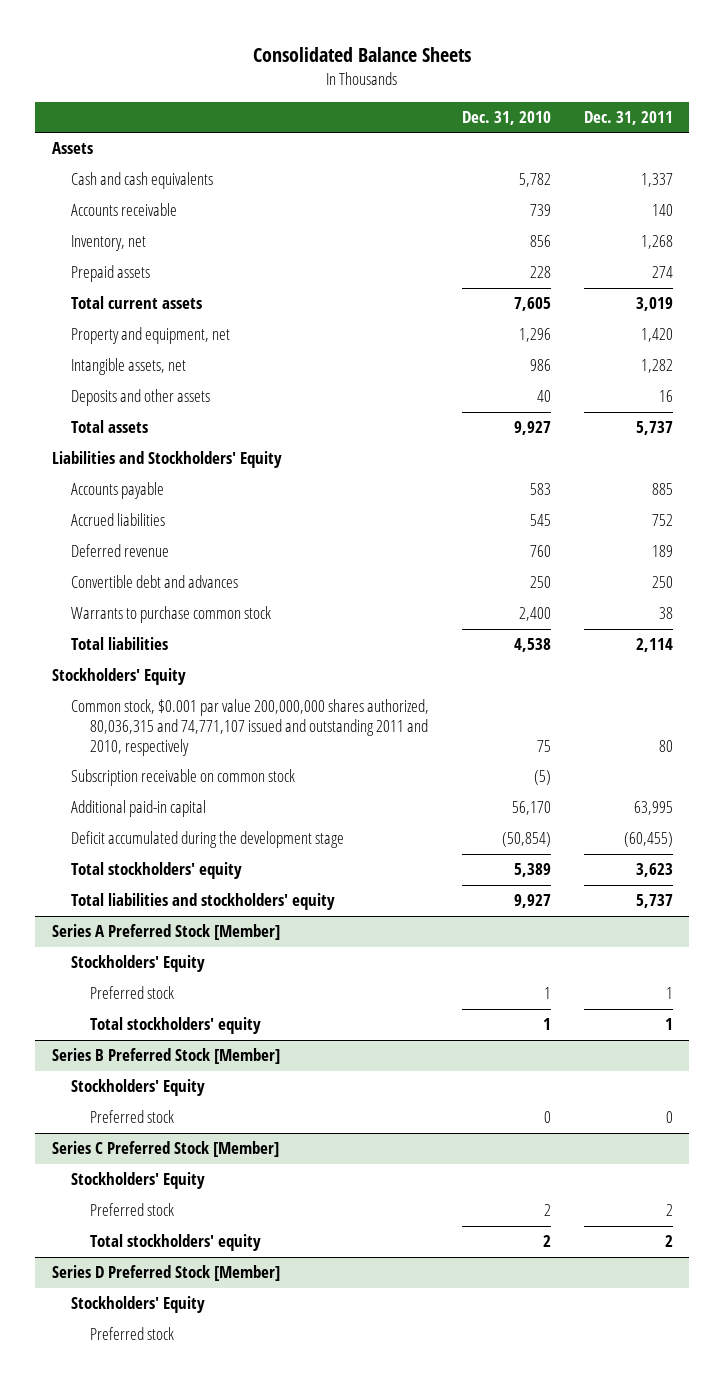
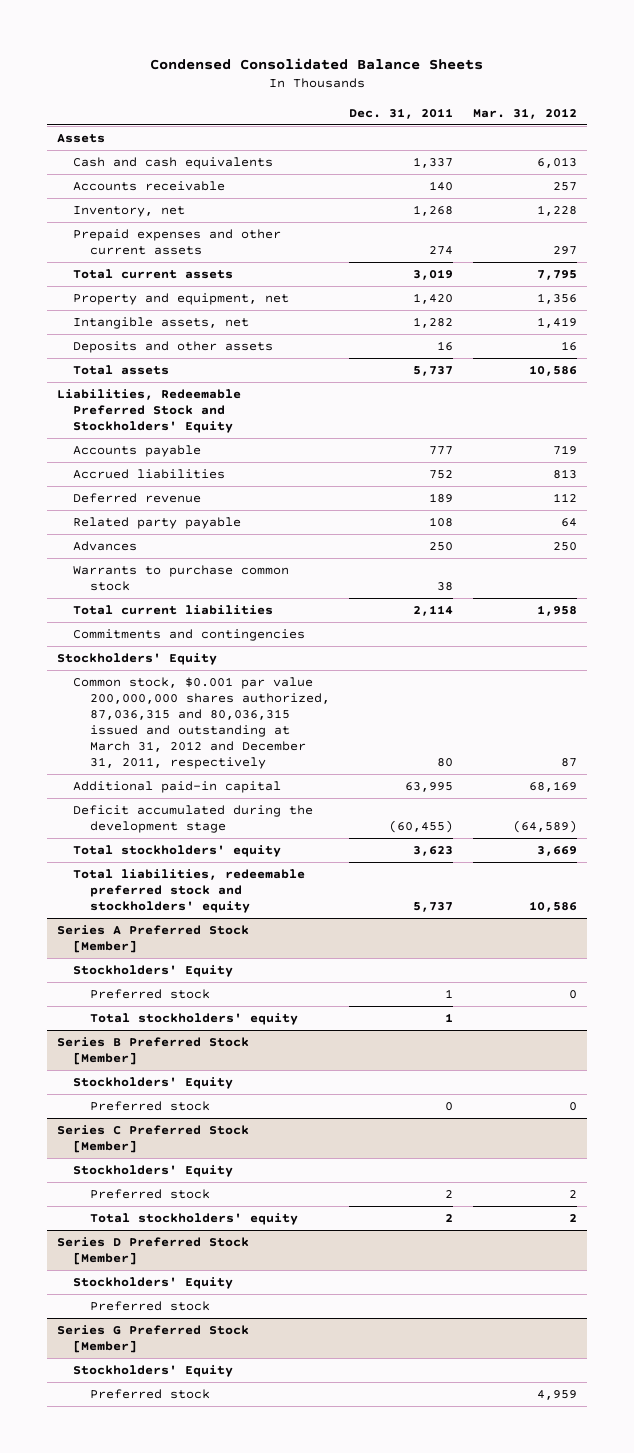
[253,46,472,62] Consolidated Balance Sheets -> [150,57,484,70] Condensed Consolidated Balance Sheets
[461,111,551,126] Dec. 31, 2010 -> none
none -> [472,107,577,119] Mar. 31, 2012
[71,265,151,283] Prepaid assets -> [73,228,282,255] Prepaid expenses and other current assets
[51,451,282,469] Liabilities and Stockholders' Equity -> [57,388,242,433] Liabilities, Redeemable Preferred Stock and Stockholders' Equity
[651,483,673,496] 885 -> [429,445,454,455] 777
none -> [73,516,242,529] Related party payable
[71,575,239,589] Convertible debt and advances -> [73,540,138,551] Advances
[71,637,169,651] Total liabilities -> [73,604,274,615] Total current liabilities
none -> [73,628,306,641] Commitments and contingencies
[71,769,296,787] Subscription receivable on common stock -> none
[71,699,430,757] Common stock, $0.001 par value 200,000,000 shares authorized, 80,036,315 and 74,771,107 issued and outstanding 2011 and 2010, respectively -> [73,676,330,769] Common stock, $0.001 par value 200,000,000 shares authorized, 87,036,315 and 80,036,315 issued and outstanding at March 31, 2012 and December 31, 2011, respectively
[71,893,336,911] Total liabilities and stockholders' equity -> [73,868,306,913] Total liabilities, redeemable preferred stock and stockholders' equity
none -> [57,1324,250,1353] Series G Preferred Stock [Member]
none -> [73,1364,234,1377] Stockholders' Equity
none -> [89,1388,210,1399] Preferred stock

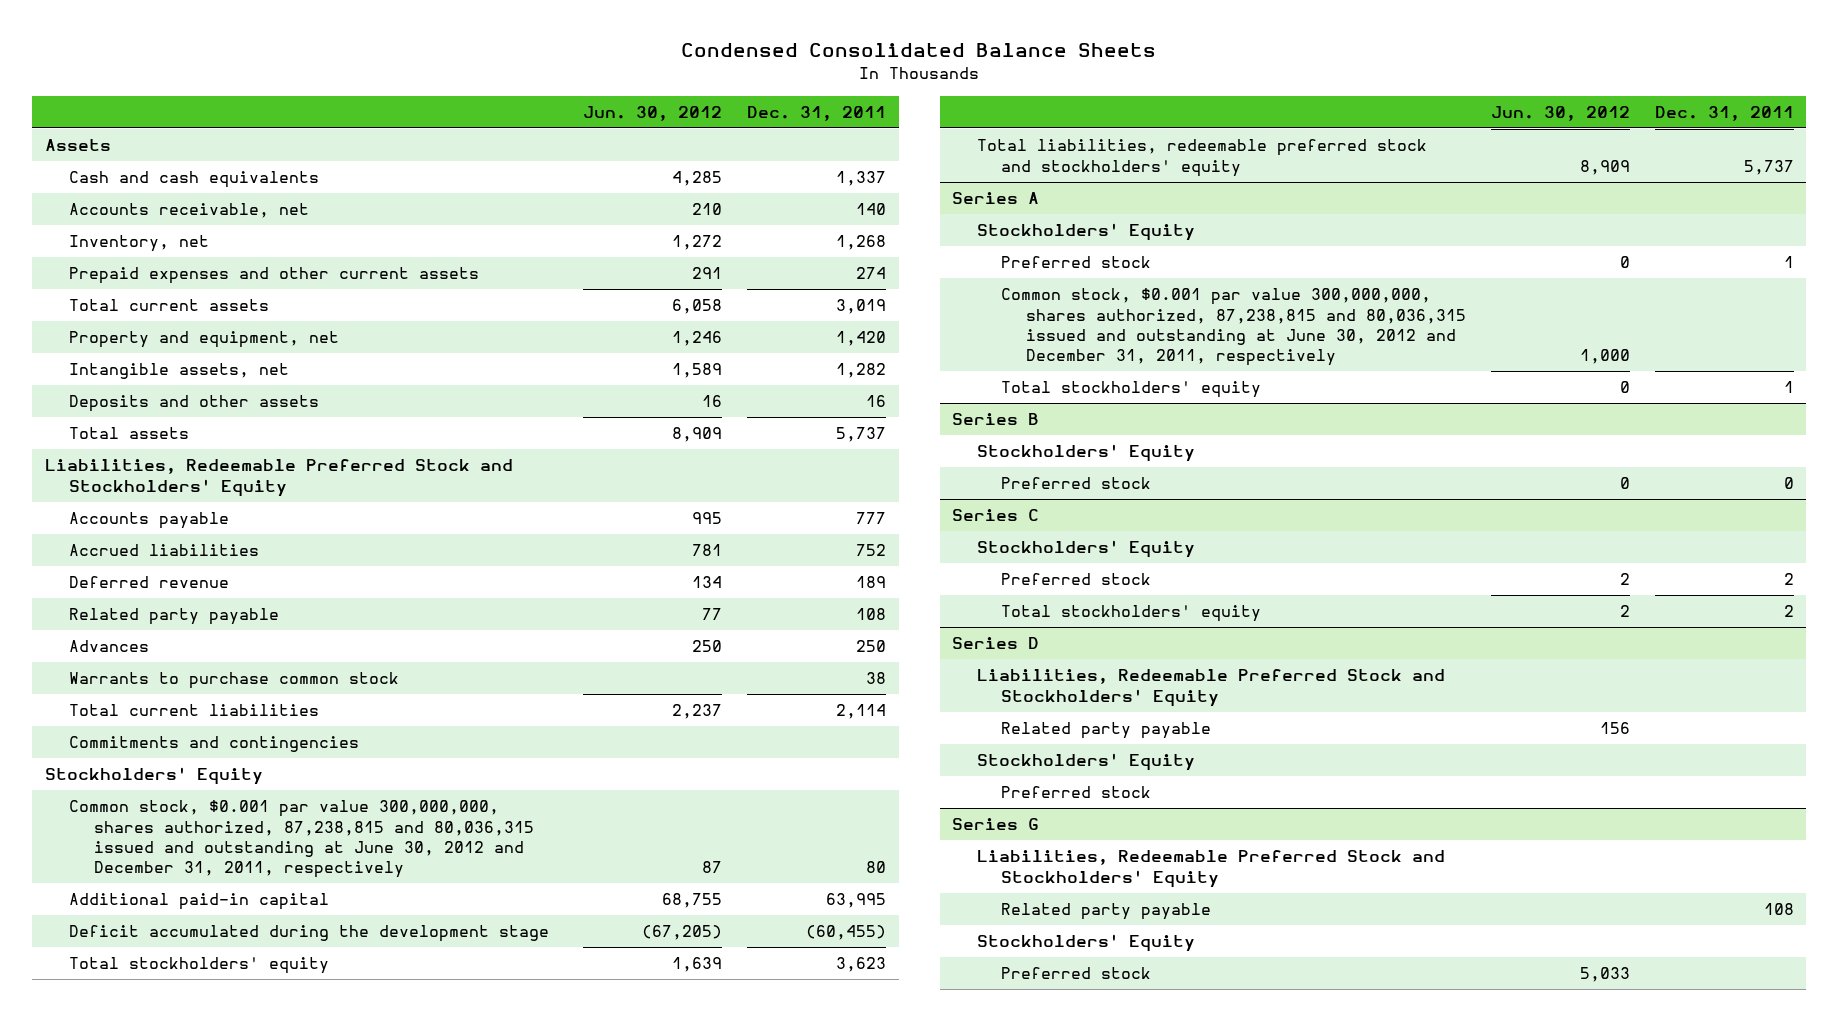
[472,107,577,119] Mar. 31, 2012 -> none
none -> [583,105,723,121] Jun. 30, 2012
[73,180,226,191] Accounts receivable -> [69,203,310,219] Accounts receivable, net
[73,676,330,769] Common stock, $0.001 par value 200,000,000 shares authorized, 87,036,315 and 80,036,315 issued and outstanding at March 31, 2012 and December 31, 2011, respectively -> [69,800,534,879] Common stock, $0.001 par value 300,000,000, shares authorized, 87,238,815 and 80,036,315 issued and outstanding at June 30, 2012 and December 31, 2011, respectively
[57,924,250,953] Series A Preferred Stock [Member] -> none
none -> [952,192,1040,205] Series A
none -> [1001,288,1466,367] Common stock, $0.001 par value 300,000,000, shares authorized, 87,238,815 and 80,036,315 issued and outstanding at June 30, 2012 and December 31, 2011, respectively
[57,1036,250,1065] Series B Preferred Stock [Member] -> none
none -> [952,413,1040,426] Series B
[57,1124,250,1153] Series C Preferred Stock [Member] -> none
none -> [952,509,1040,522] Series C
[57,1236,250,1265] Series D Preferred Stock [Member] -> none
none -> [952,637,1040,650] Series D
none -> [976,669,1445,707] Liabilities, Redeemable Preferred Stock and Stockholders' Equity
none -> [1001,722,1212,740] Related party payable
[57,1324,250,1353] Series G Preferred Stock [Member] -> none
none -> [952,818,1040,831] Series G
none -> [976,850,1445,888] Liabilities, Redeemable Preferred Stock and Stockholders' Equity
none -> [1001,903,1212,921] Related party payable

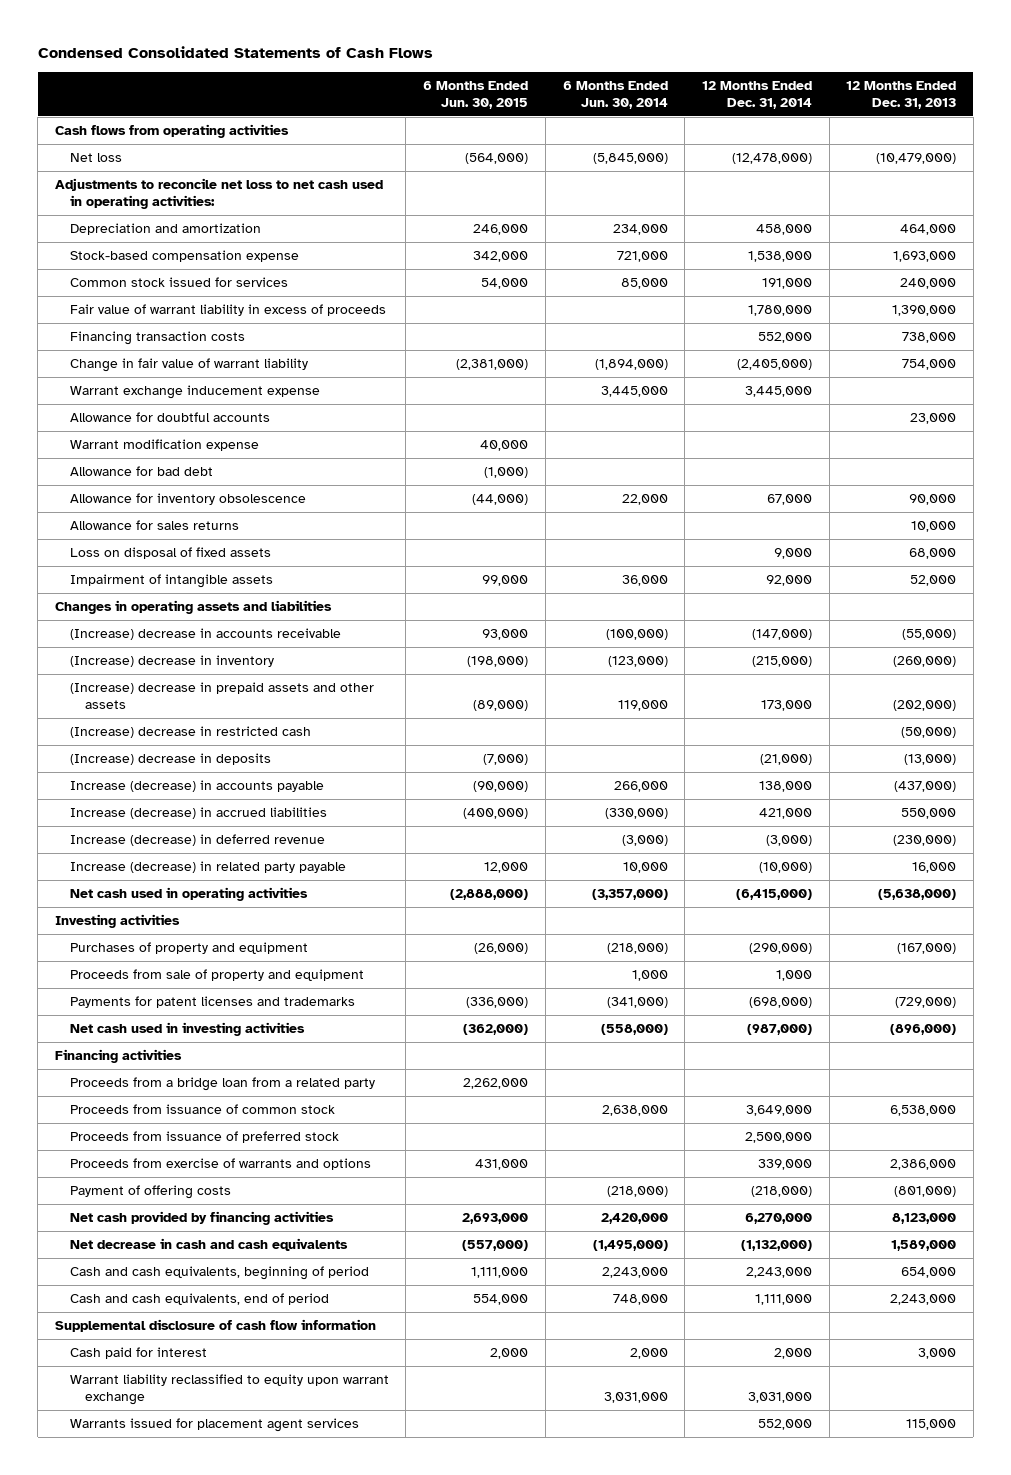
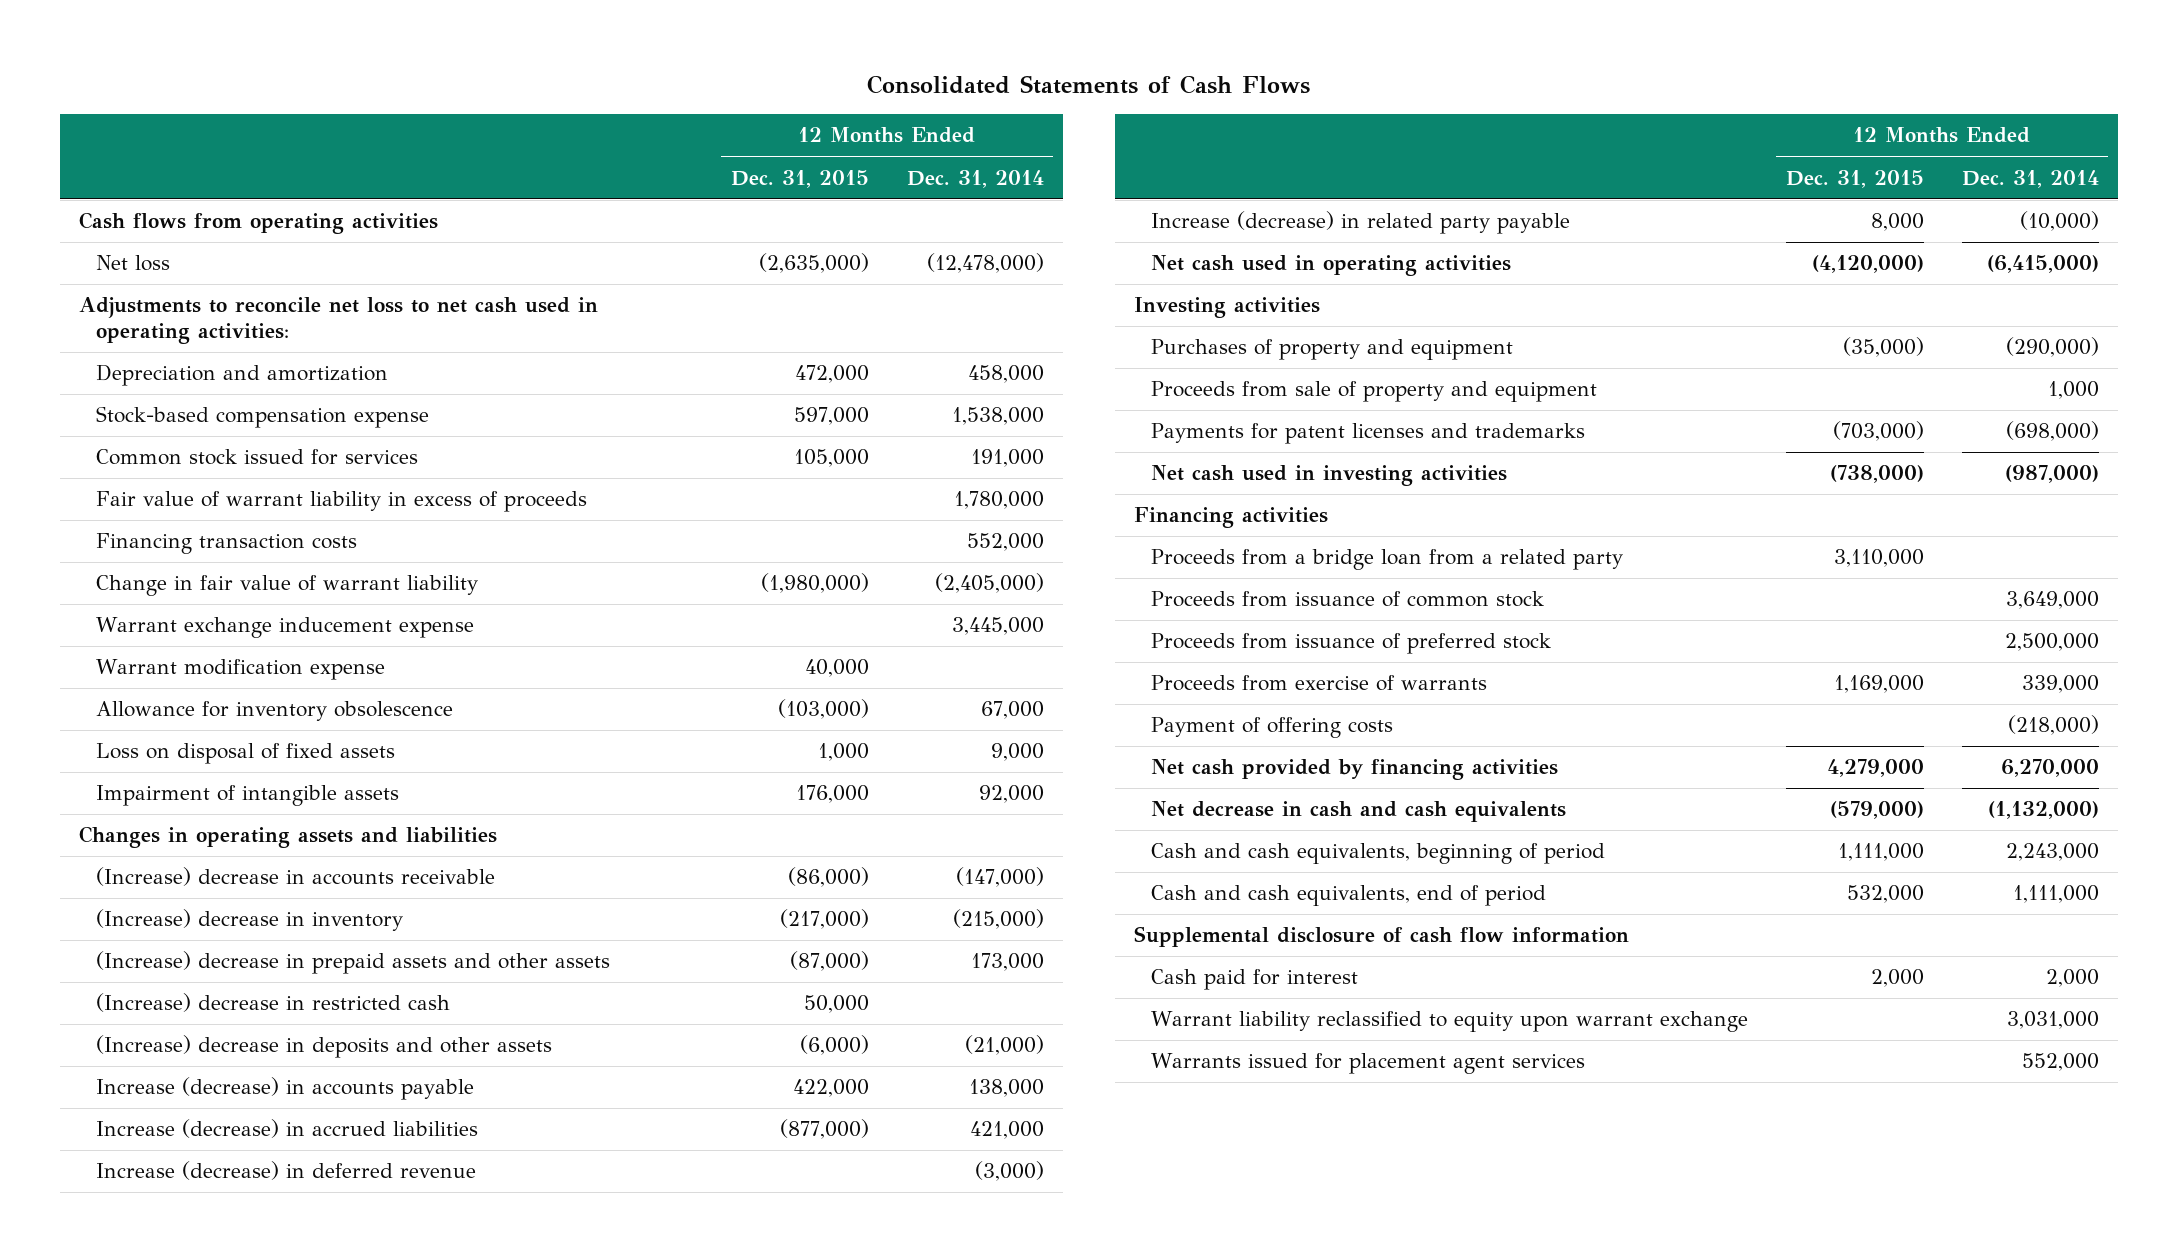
[37,46,433,59] Condensed Consolidated Statements of Cash Flows -> [866,74,1310,94] Consolidated Statements of Cash Flows
[423,80,529,109] 6 Months Ended Jun. 30, 2015 -> none
[562,80,668,109] 6 Months Ended Jun. 30, 2014 -> none
[846,80,957,109] 12 Months Ended Dec. 31, 2013 -> none
none -> [730,169,869,188] Dec. 31, 2015
[69,412,270,423] Allowance for doubtful accounts -> none
[69,466,213,477] Allowance for bad debt -> none
[69,520,239,531] Allowance for sales returns -> none
[69,753,271,766] (Increase) decrease in deposits -> [95,1035,552,1059] (Increase) decrease in deposits and other assets
[69,1158,371,1171] Proceeds from exercise of warrants and options -> [1150,675,1487,692] Proceeds from exercise of warrants

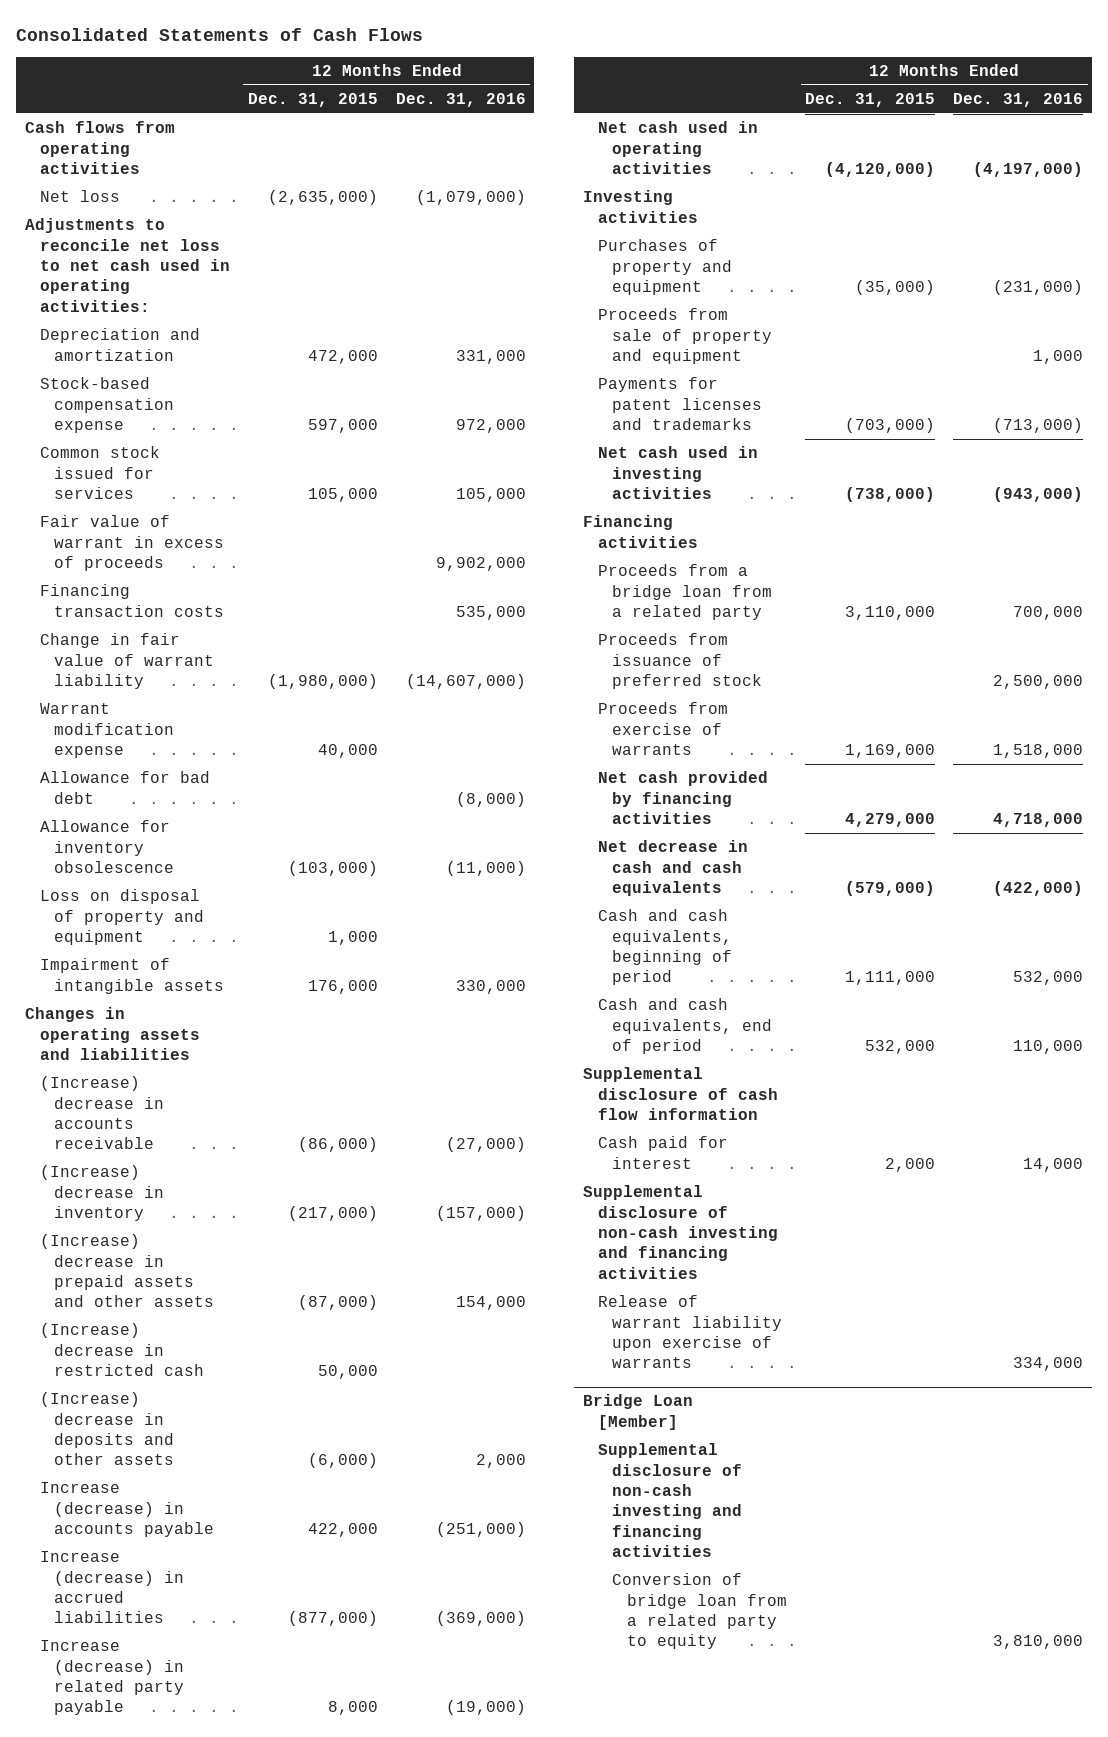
[906,169,1044,188] Dec. 31, 2014 -> none
none -> [395,92,526,107] Dec. 31, 2016
[95,491,587,513] Fair value of warrant liability in excess of proceeds -> [39,515,225,572] Fair value of warrant in excess of proceeds
[95,617,474,639] Warrant exchange inducement expense -> none
none -> [39,771,210,804] Allowance for bad debt
[95,743,395,765] Loss on disposal of fixed assets -> [39,889,205,946] Loss on disposal of property and equipment
[95,1161,476,1181] Increase (decrease) in deferred revenue -> none
[1150,591,1544,608] Proceeds from issuance of common stock -> none
[1150,717,1393,739] Payment of offering costs -> none
[1150,1011,1748,1033] Warrant liability reclassified to equity upon warrant exchange -> none
[1150,1053,1585,1075] Warrants issued for placement agent services -> none
none -> [582,1185,778,1279] Supplemental disclosure of non-cash investing and financing activities
none -> [597,1295,783,1369] Release of warrant liability upon exercise of warrants
none -> [582,1394,693,1430] Bridge Loan [Member]
none -> [597,1443,743,1558] Supplemental disclosure of non-cash investing and financing activities
none -> [612,1573,787,1650] Conversion of bridge loan from a related party to equity

